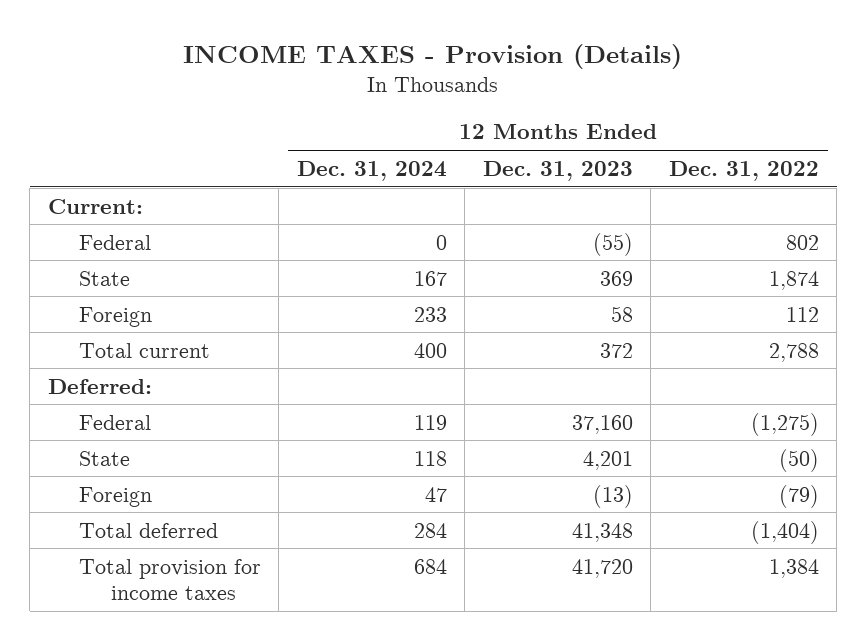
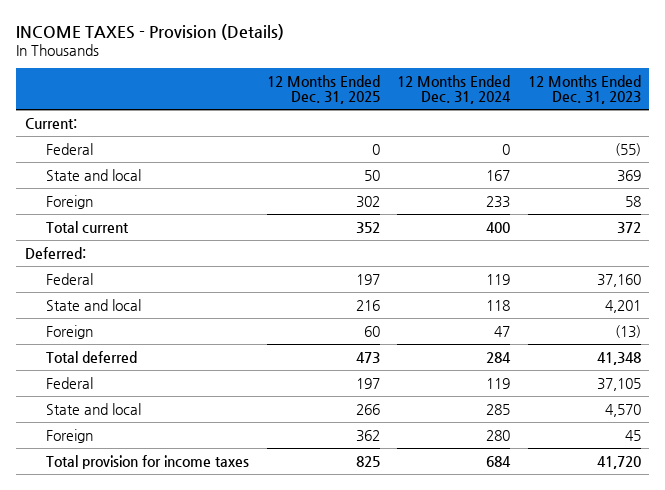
[668,160,819,181] Dec. 31, 2022 -> none
none -> [266,74,380,105] 12 Months Ended Dec. 31, 2025
[79,270,131,286] State -> [46,168,142,181] State and local
[79,450,131,466] State -> [46,298,142,311] State and local
none -> [46,376,94,389] Federal
none -> [46,402,142,415] State and local
none -> [46,428,94,443] Foreign

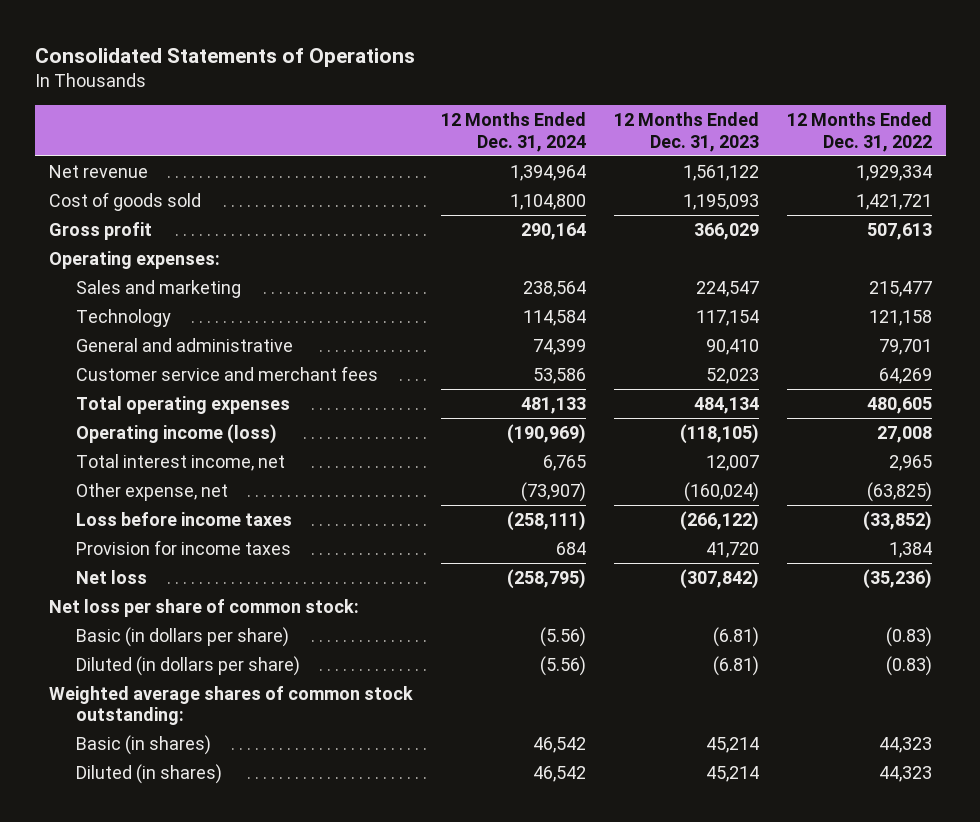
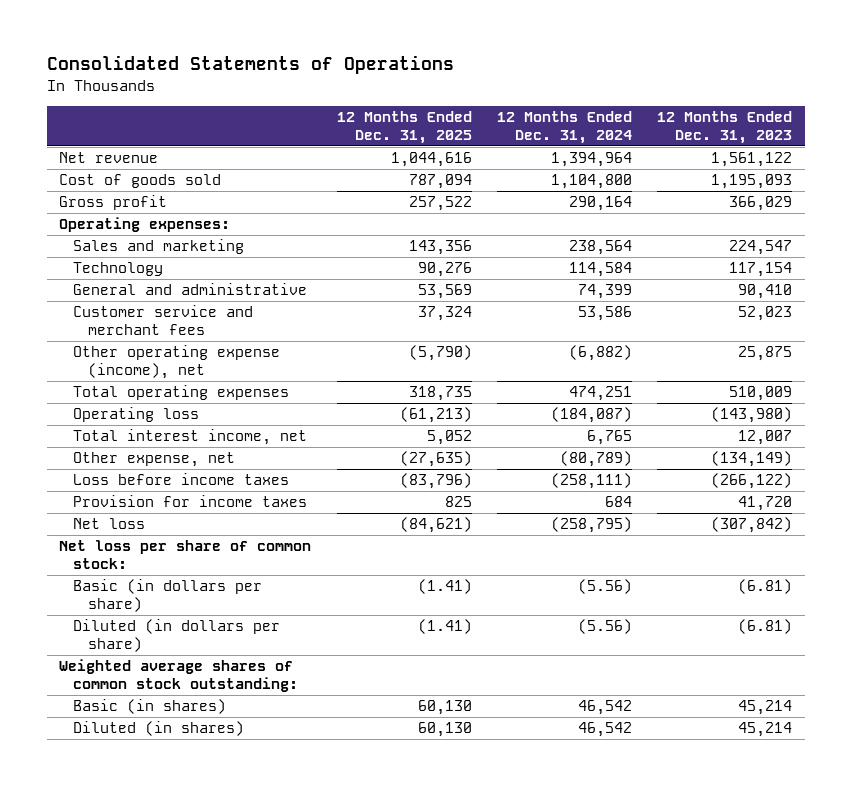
[786,112,932,152] 12 Months Ended Dec. 31, 2022 -> none
none -> [336,111,472,144] 12 Months Ended Dec. 31, 2025
none -> [73,345,281,379] Other operating expense (income), net
[520,397,586,415] 481,133 -> [569,386,633,402] 474,251
[693,397,759,415] 484,134 -> [729,386,793,402] 510,009
[75,424,277,445] Operating income (loss) -> [73,407,200,423] Operating loss
[506,424,586,445] (190,969) -> [551,407,633,424] (184,087)
[679,424,759,445] (118,105) -> [711,407,793,424] (143,980)
[520,482,586,503] (73,907) -> [560,451,633,468] (80,789)
[683,482,759,503] (160,024) -> [711,451,793,468] (134,149)

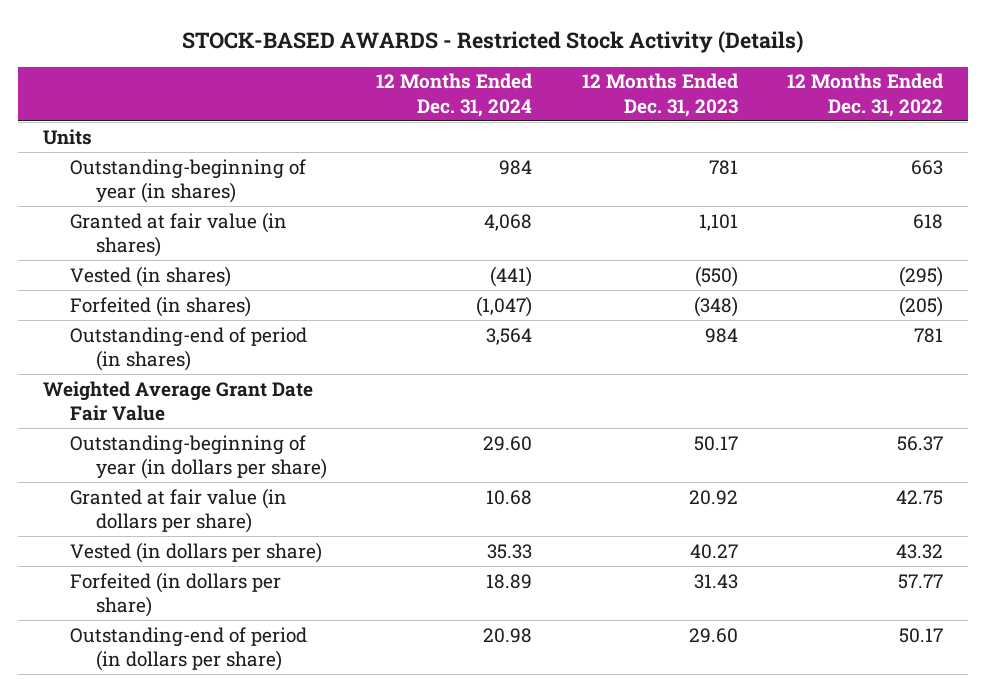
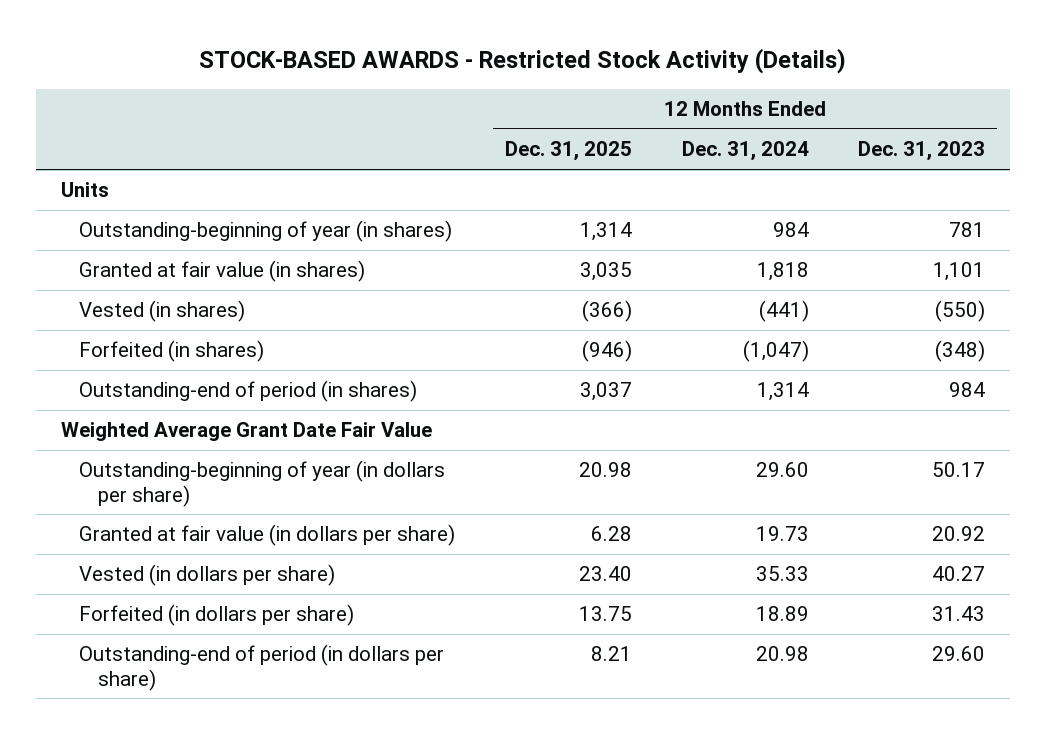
[787,73,944,117] 12 Months Ended Dec. 31, 2022 -> none
none -> [504,141,632,162] Dec. 31, 2025
[484,213,533,231] 4,068 -> [756,262,809,282] 1,818
[486,327,533,345] 3,564 -> [756,382,809,402] 1,314
[486,489,533,505] 10.68 -> [755,526,809,542] 19.73

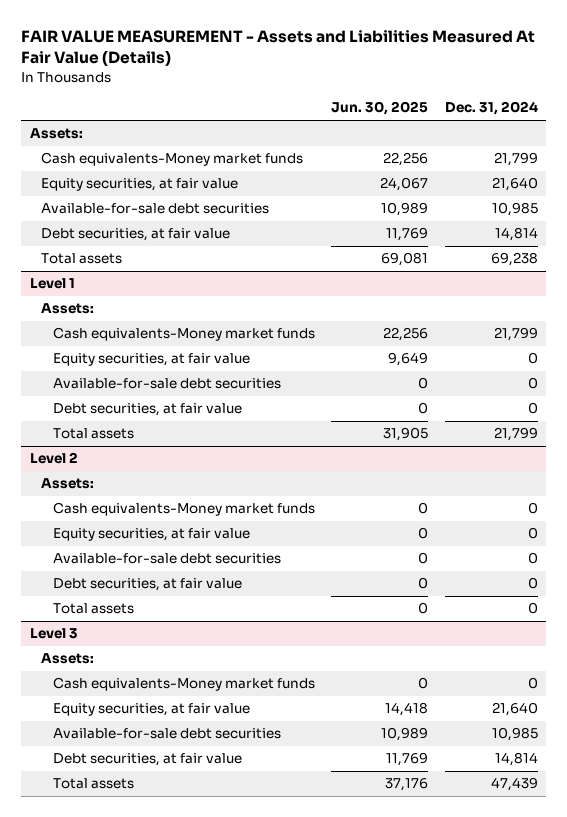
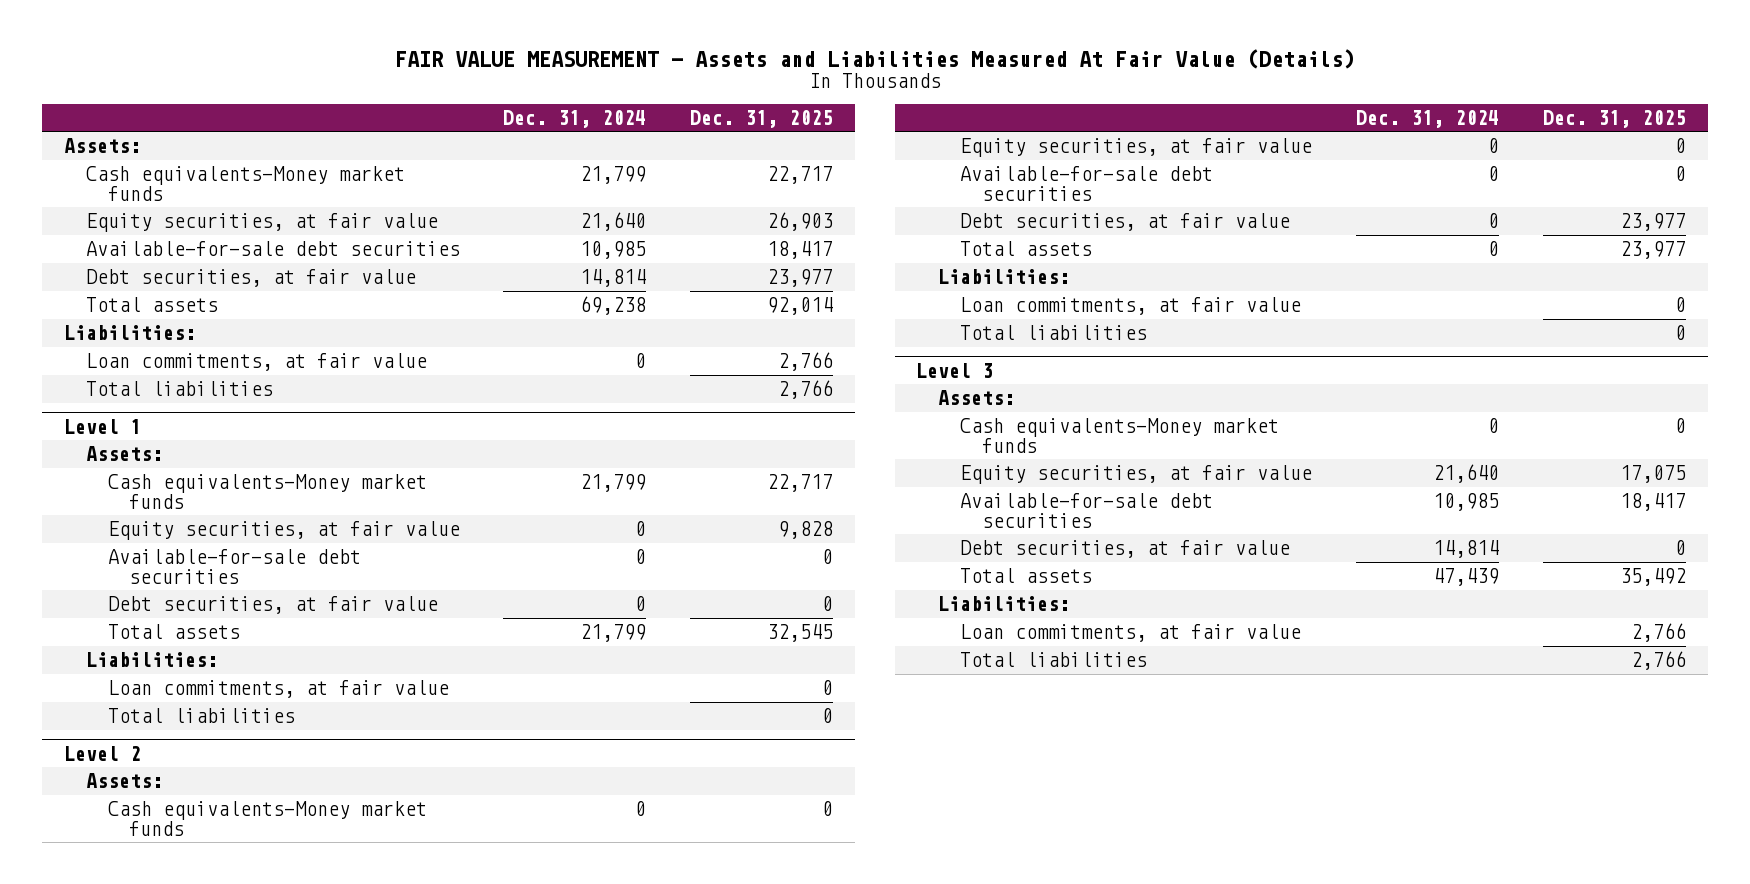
[331,101,429,116] Jun. 30, 2025 -> none
none -> [690,109,834,128] Dec. 31, 2025
none -> [63,325,196,341] Liabilities:
none -> [85,353,427,372] Loan commitments, at fair value
none -> [85,381,273,397] Total liabilities
none -> [85,652,218,668] Liabilities:
none -> [107,680,449,699] Loan commitments, at fair value
none -> [107,708,295,724] Total liabilities
none -> [938,269,1071,285] Liabilities:
none -> [960,297,1302,316] Loan commitments, at fair value
none -> [960,325,1148,341] Total liabilities
none -> [938,596,1071,612] Liabilities:
none -> [960,624,1302,643] Loan commitments, at fair value
none -> [960,652,1148,668] Total liabilities

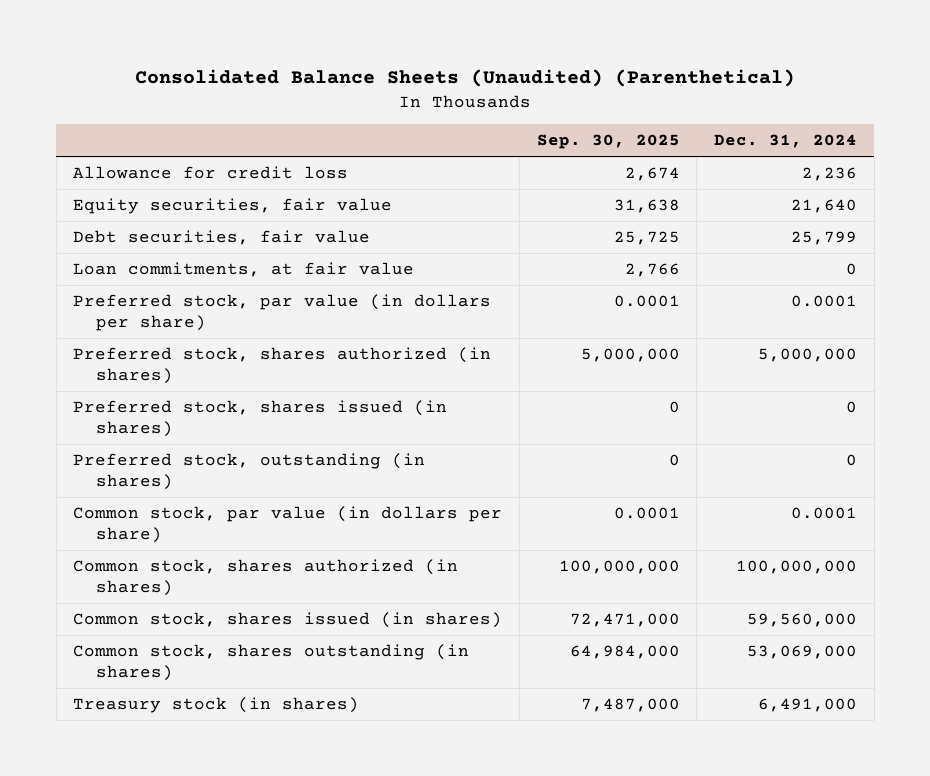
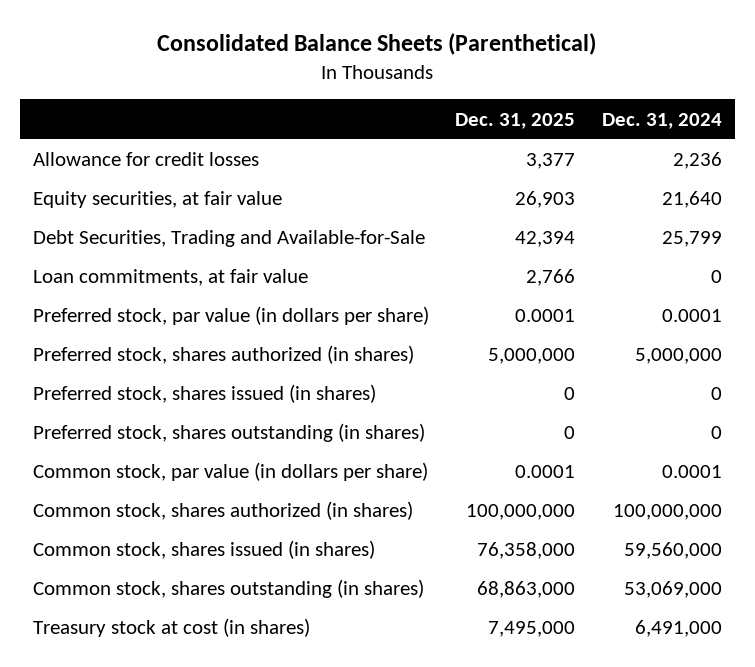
[135,69,796,88] Consolidated Balance Sheets (Unaudited) (Parenthetical) -> [157,33,597,56] Consolidated Balance Sheets (Parenthetical)
[536,134,680,150] Sep. 30, 2025 -> none
none -> [455,112,576,129] Dec. 31, 2025
[73,166,349,180] Allowance for credit loss -> [32,152,259,167] Allowance for credit losses
[73,198,393,215] Equity securities, fair value -> [32,191,282,209] Equity securities, at fair value
[73,230,371,246] Debt securities, fair value -> [32,230,425,248] Debt Securities, Trading and Available-for-Sale
[73,453,426,490] Preferred stock, outstanding (in shares) -> [32,423,425,443] Preferred stock, shares outstanding (in shares)
[73,697,360,714] Treasury stock (in shares) -> [32,618,310,638] Treasury stock at cost (in shares)

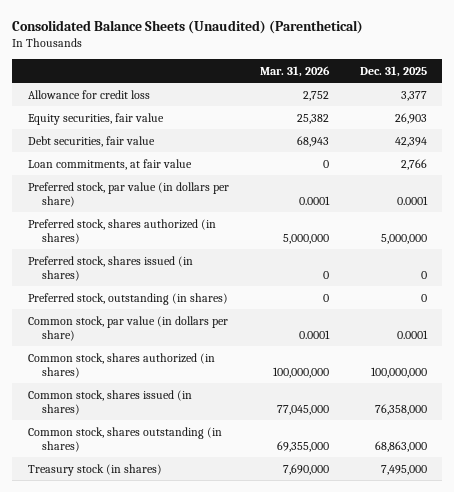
[157,33,597,56] Consolidated Balance Sheets (Parenthetical) -> [11,19,363,34] Consolidated Balance Sheets (Unaudited) (Parenthetical)
[602,112,723,129] Dec. 31, 2024 -> none
none -> [259,65,330,77] Mar. 31, 2026
[32,152,259,167] Allowance for credit losses -> [27,89,150,99] Allowance for credit loss
[32,191,282,209] Equity securities, at fair value -> [27,112,164,125] Equity securities, fair value
[32,230,425,248] Debt Securities, Trading and Available-for-Sale -> [27,135,155,147] Debt securities, fair value
[32,423,425,443] Preferred stock, shares outstanding (in shares) -> [27,292,228,305] Preferred stock, outstanding (in shares)
[32,618,310,638] Treasury stock at cost (in shares) -> [27,463,162,476] Treasury stock (in shares)

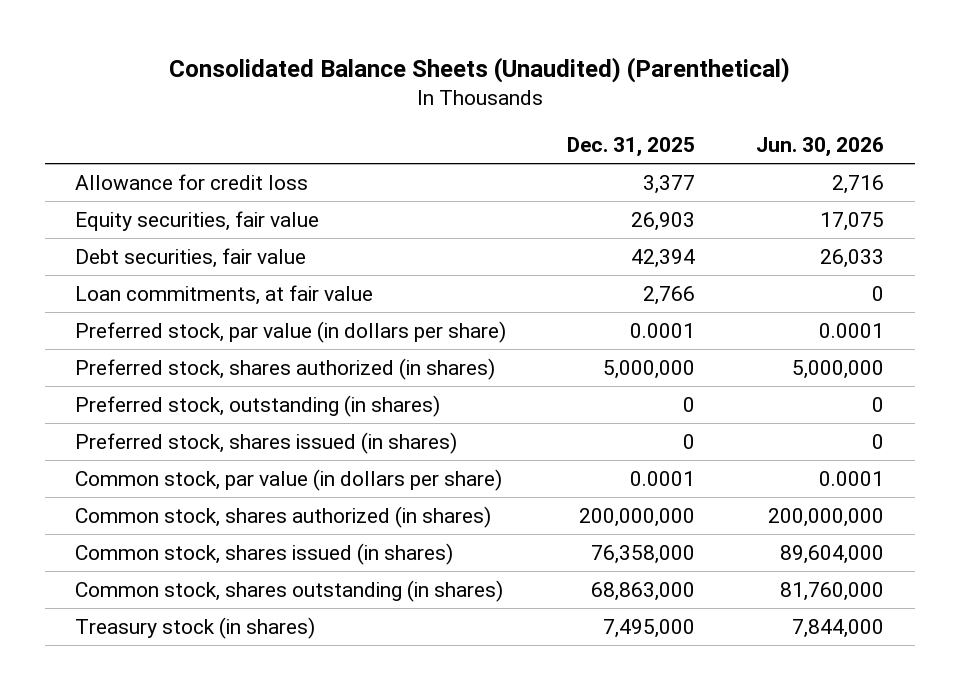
[259,65,330,77] Mar. 31, 2026 -> none
none -> [756,136,885,157] Jun. 30, 2026
[27,255,193,281] Preferred stock, shares issued (in shares) -> [75,431,458,454] Preferred stock, shares issued (in shares)
[370,366,427,378] 100,000,000 -> [579,507,696,527] 200,000,000

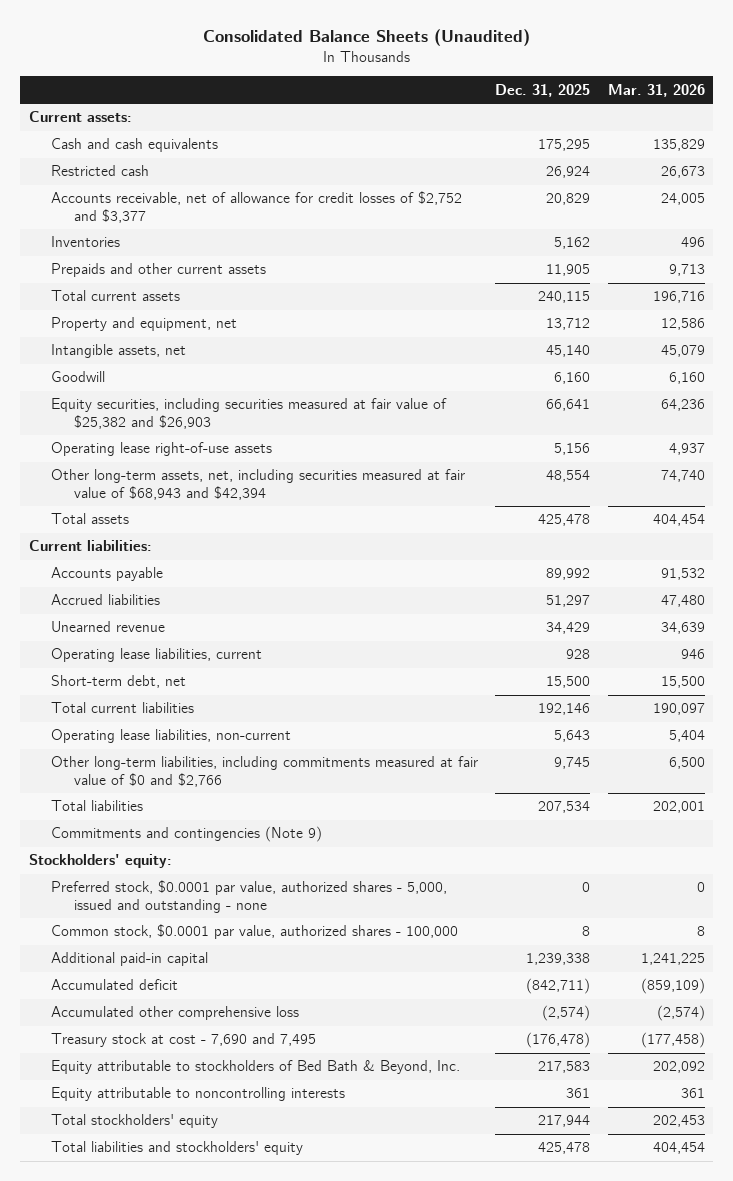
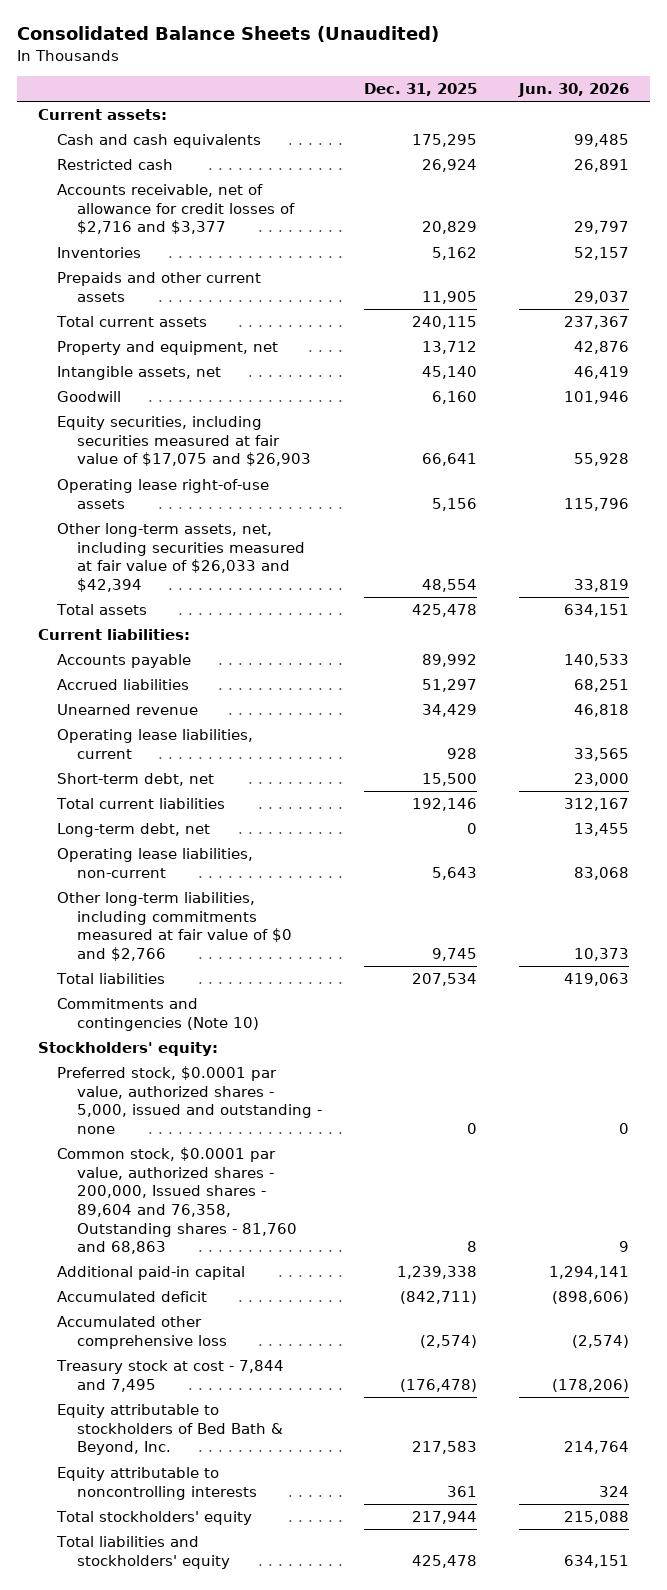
[607,83,705,97] Mar. 31, 2026 -> none
none -> [517,83,629,98] Jun. 30, 2026
[51,191,463,223] Accounts receivable, net of allowance for credit losses of $2,752 and $3,377 -> [57,184,295,235] Accounts receivable, net of allowance for credit losses of $2,716 and $3,377
[51,398,448,429] Equity securities, including securities measured at fair value of $25,382 and $26,903 -> [57,416,311,467] Equity securities, including securities measured at fair value of $17,075 and $26,903
[51,469,466,500] Other long-term assets, net, including securities measured at fair value of $68,943 and $42,394 -> [57,523,305,592] Other long-term assets, net, including securities measured at fair value of $26,033 and $42,394
none -> [57,823,211,838] Long-term debt, net
[51,826,323,843] Commitments and contingencies (Note 9) -> [57,998,259,1031] Commitments and contingencies (Note 10)
[51,924,459,940] Common stock, $0.0001 par value, authorized shares - 100,000 -> [57,1147,297,1255] Common stock, $0.0001 par value, authorized shares - 200,000, Issued shares - 89,604 and 76,358, Outstanding shares - 81,760 and 68,863
[51,1033,317,1048] Treasury stock at cost - 7,690 and 7,495 -> [56,1360,285,1392] Treasury stock at cost - 7,844 and 7,495

